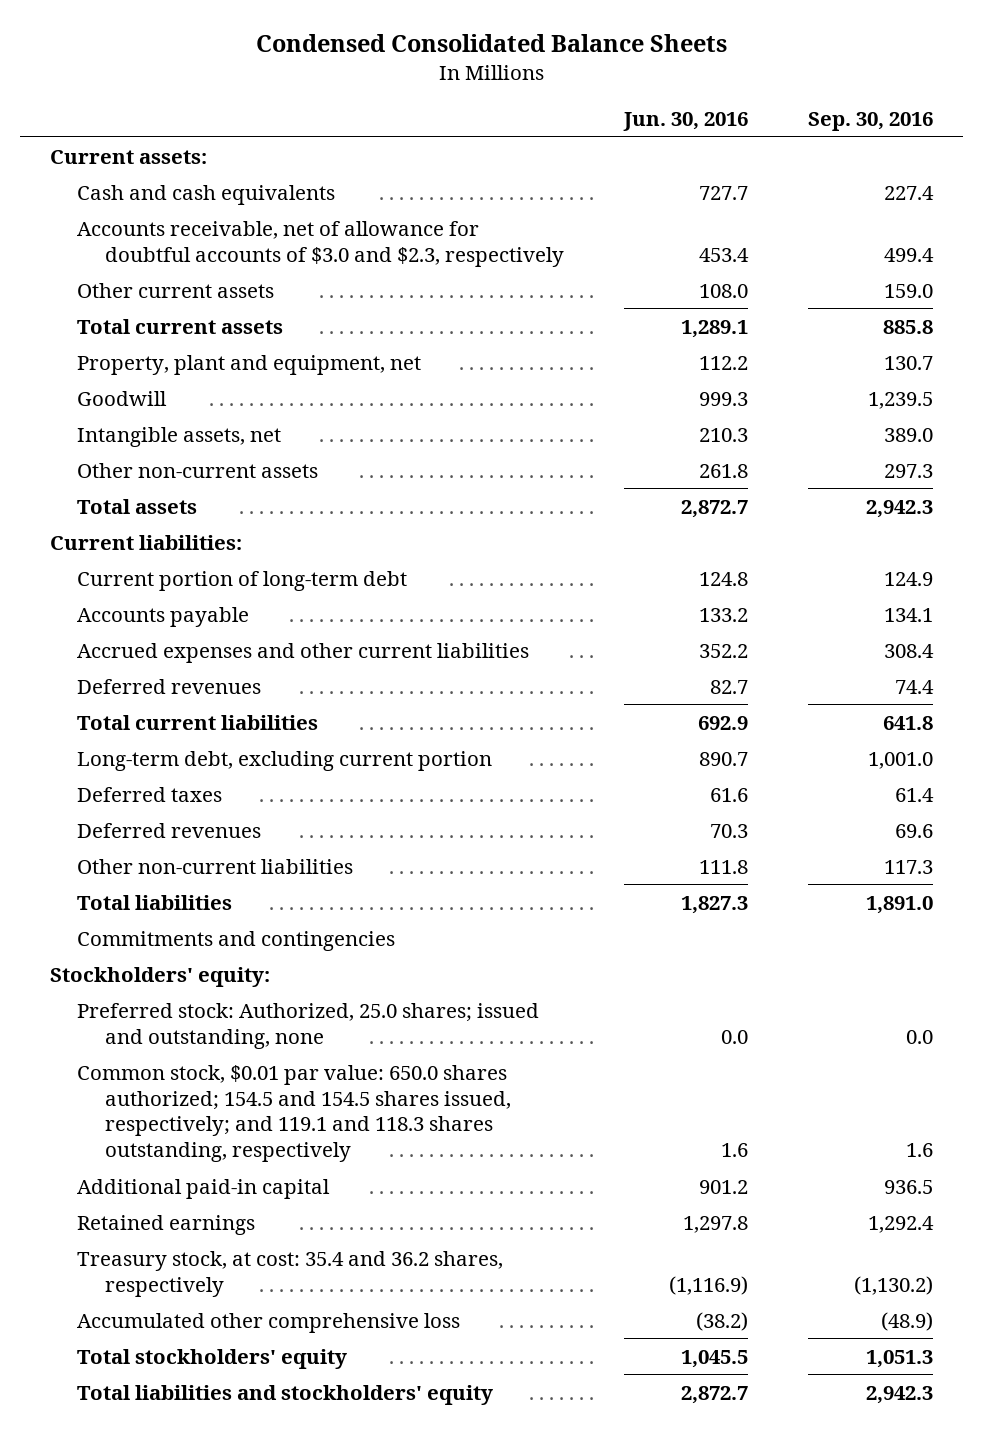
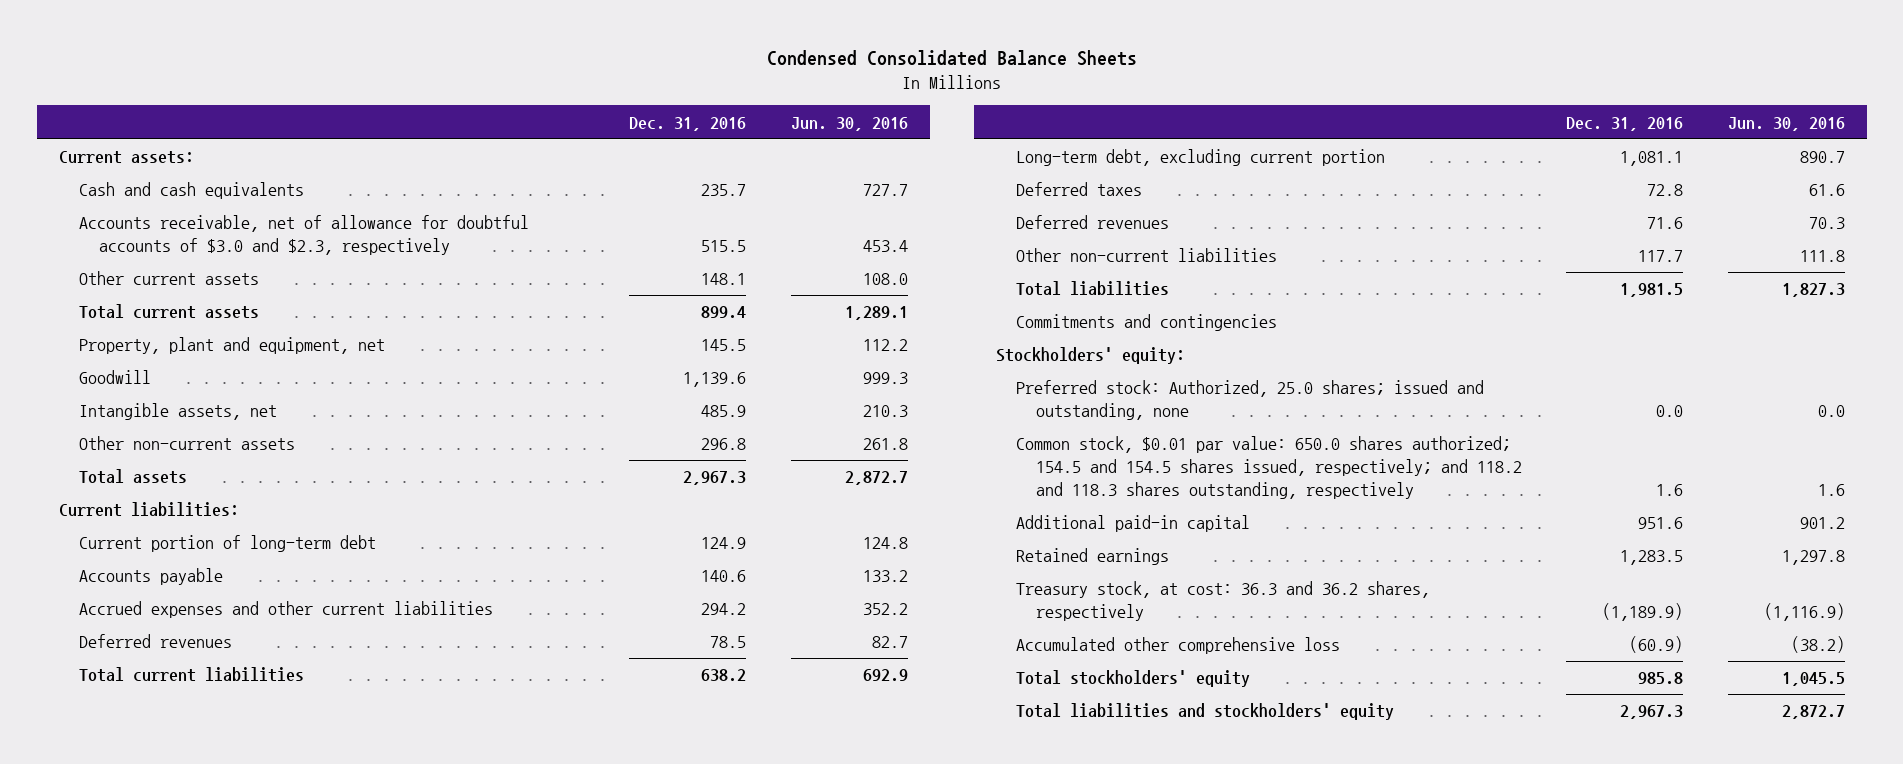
[808,111,934,131] Sep. 30, 2016 -> none
none -> [629,116,747,131] Dec. 31, 2016
[77,1064,511,1163] Common stock, $0.01 par value: 650.0 shares authorized; 154.5 and 154.5 shares issued, respectively; and 119.1 and 118.3 shares outstanding, respectively -> [1015,436,1523,499] Common stock, $0.01 par value: 650.0 shares authorized; 154.5 and 154.5 shares issued, respectively; and 118.2 and 118.3 shares outstanding, respectively
[77,1250,504,1297] Treasury stock, at cost: 35.4 and 36.2 shares, respectively -> [1015,581,1430,622] Treasury stock, at cost: 36.3 and 36.2 shares, respectively

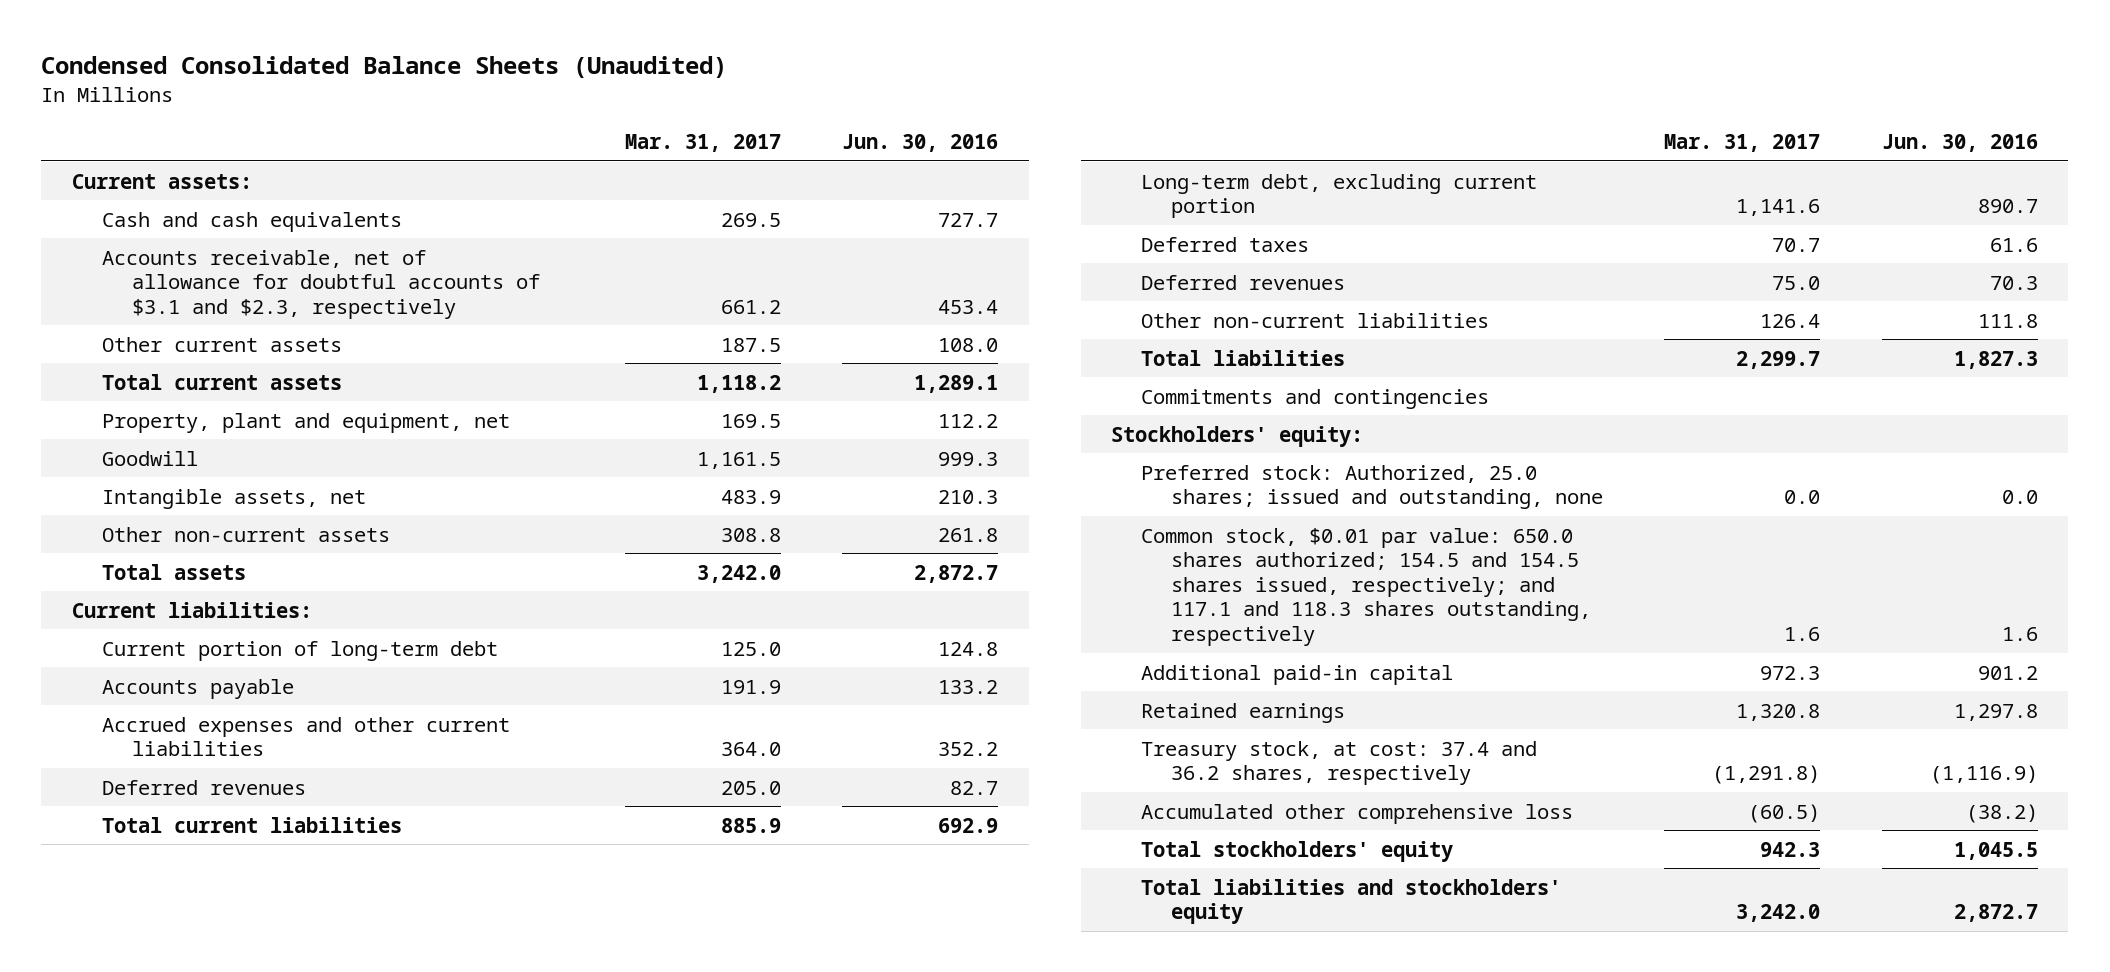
[766,49,1137,66] Condensed Consolidated Balance Sheets -> [41,55,728,78] Condensed Consolidated Balance Sheets (Unaudited)
[629,116,747,131] Dec. 31, 2016 -> none
none -> [624,133,781,152] Mar. 31, 2017
[78,215,529,256] Accounts receivable, net of allowance for doubtful accounts of $3.0 and $2.3, respectively -> [101,249,540,319] Accounts receivable, net of allowance for doubtful accounts of $3.1 and $2.3, respectively
[1015,436,1523,499] Common stock, $0.01 par value: 650.0 shares authorized; 154.5 and 154.5 shares issued, respectively; and 118.2 and 118.3 shares outstanding, respectively -> [1141,527,1591,646] Common stock, $0.01 par value: 650.0 shares authorized; 154.5 and 154.5 shares issued, respectively; and 117.1 and 118.3 shares outstanding, respectively
[1015,581,1430,622] Treasury stock, at cost: 36.3 and 36.2 shares, respectively -> [1141,740,1538,786] Treasury stock, at cost: 37.4 and 36.2 shares, respectively

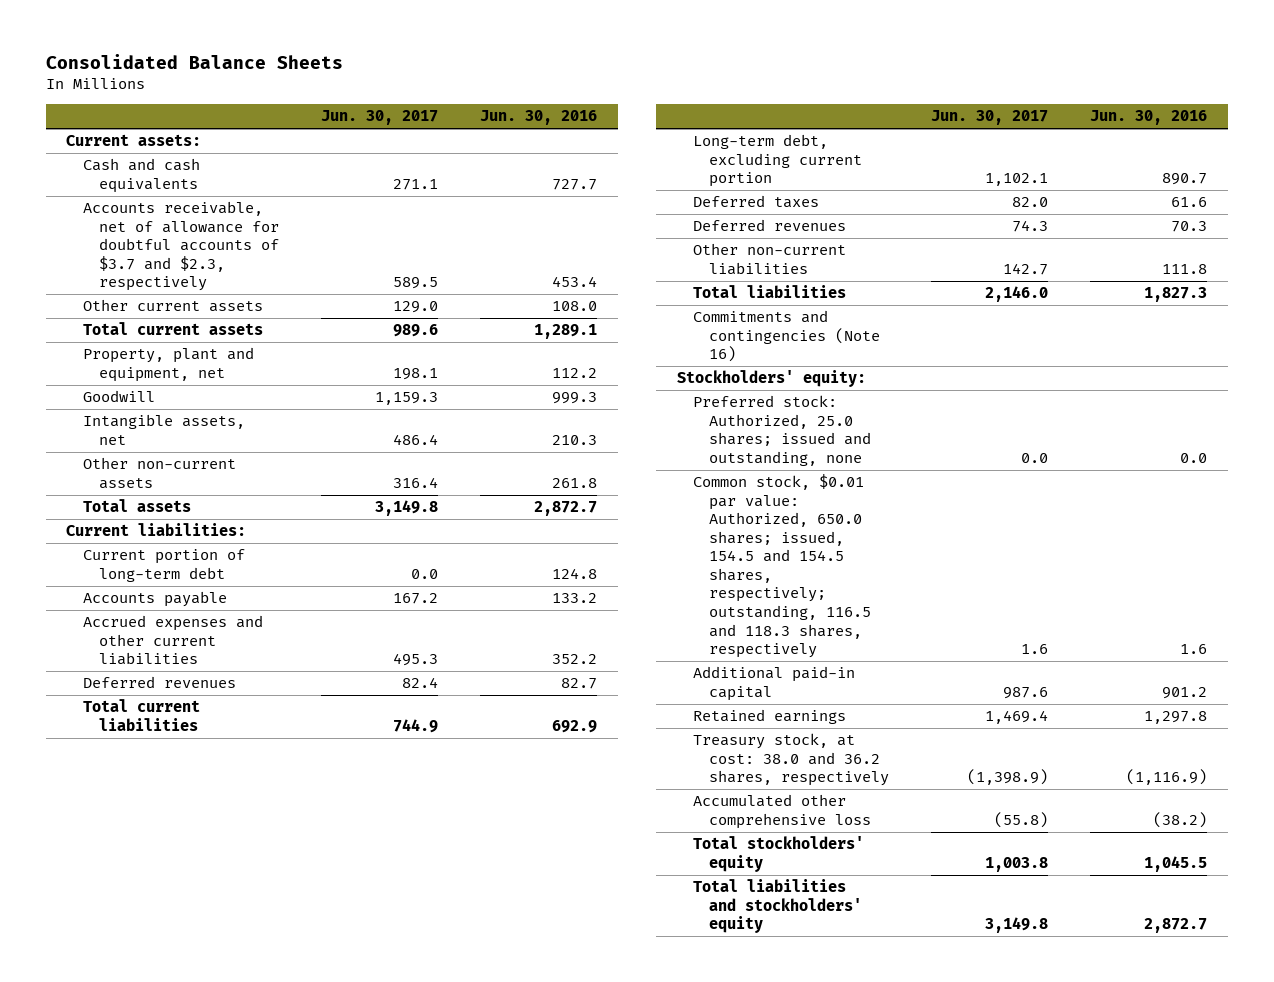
[41,55,728,78] Condensed Consolidated Balance Sheets (Unaudited) -> [45,53,343,69] Consolidated Balance Sheets
[624,133,781,152] Mar. 31, 2017 -> none
none -> [321,110,439,126] Jun. 30, 2017
[101,249,540,319] Accounts receivable, net of allowance for doubtful accounts of $3.1 and $2.3, respectively -> [82,201,280,292] Accounts receivable, net of allowance for doubtful accounts of $3.7 and $2.3, respectively
[1141,388,1490,409] Commitments and contingencies -> [692,310,881,363] Commitments and contingencies (Note 16)
[1141,527,1591,646] Common stock, $0.01 par value: 650.0 shares authorized; 154.5 and 154.5 shares issued, respectively; and 117.1 and 118.3 shares outstanding, respectively -> [692,474,872,659] Common stock, $0.01 par value: Authorized, 650.0 shares; issued, 154.5 and 154.5 shares, respectively; outstanding, 116.5 and 118.3 shares, respectively
[1141,740,1538,786] Treasury stock, at cost: 37.4 and 36.2 shares, respectively -> [692,733,890,787] Treasury stock, at cost: 38.0 and 36.2 shares, respectively

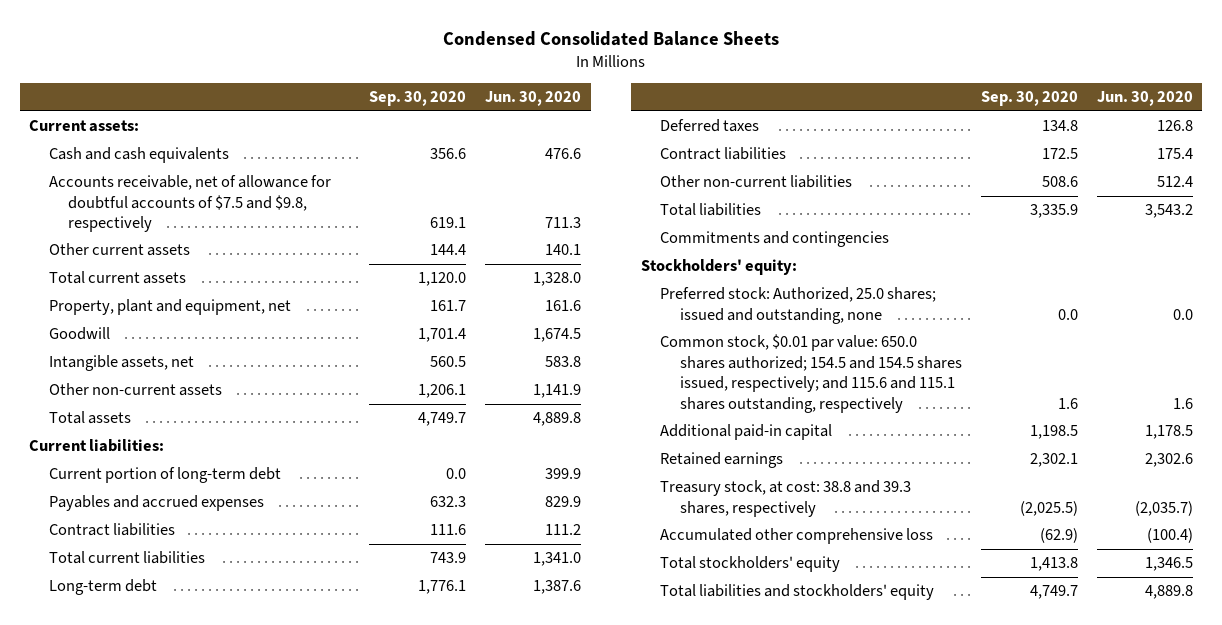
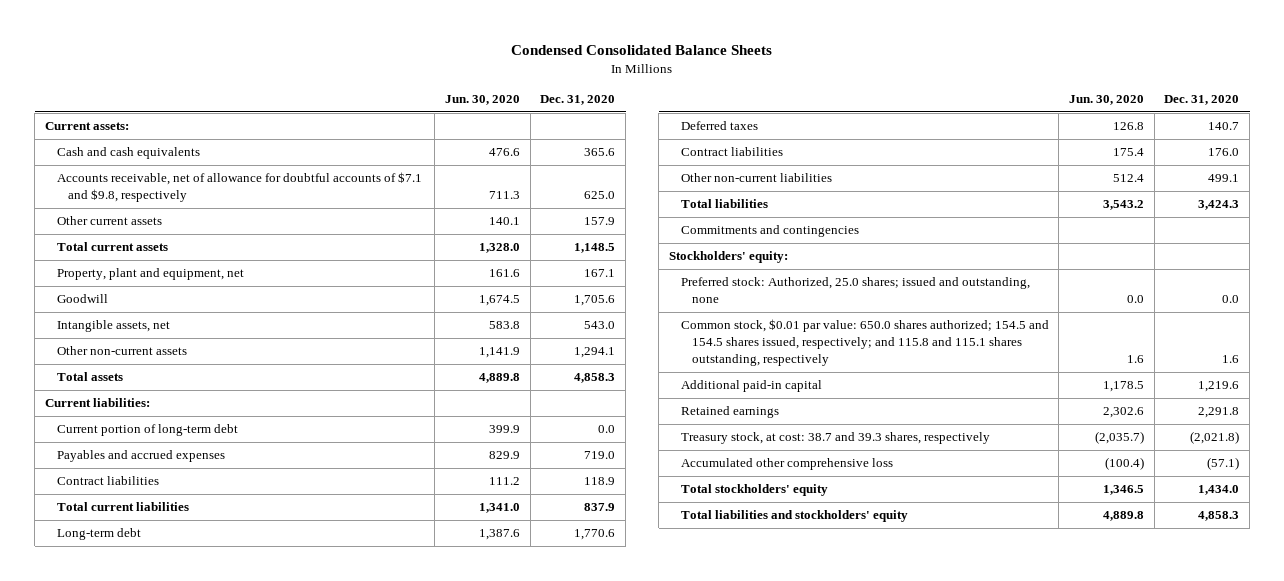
[369,91,467,107] Sep. 30, 2020 -> none
none -> [540,95,616,106] Dec. 31, 2020
[48,175,331,233] Accounts receivable, net of allowance for doubtful accounts of $7.5 and $9.8, respectively -> [56,172,422,203] Accounts receivable, net of allowance for doubtful accounts of $7.1 and $9.8, respectively
[660,334,962,413] Common stock, $0.01 par value: 650.0 shares authorized; 154.5 and 154.5 shares issued, respectively; and 115.6 and 115.1 shares outstanding, respectively -> [680,319,1049,367] Common stock, $0.01 par value: 650.0 shares authorized; 154.5 and 154.5 shares issued, respectively; and 115.8 and 115.1 shares outstanding, respectively
[660,480,912,517] Treasury stock, at cost: 38.8 and 39.3 shares, respectively -> [680,432,990,445] Treasury stock, at cost: 38.7 and 39.3 shares, respectively

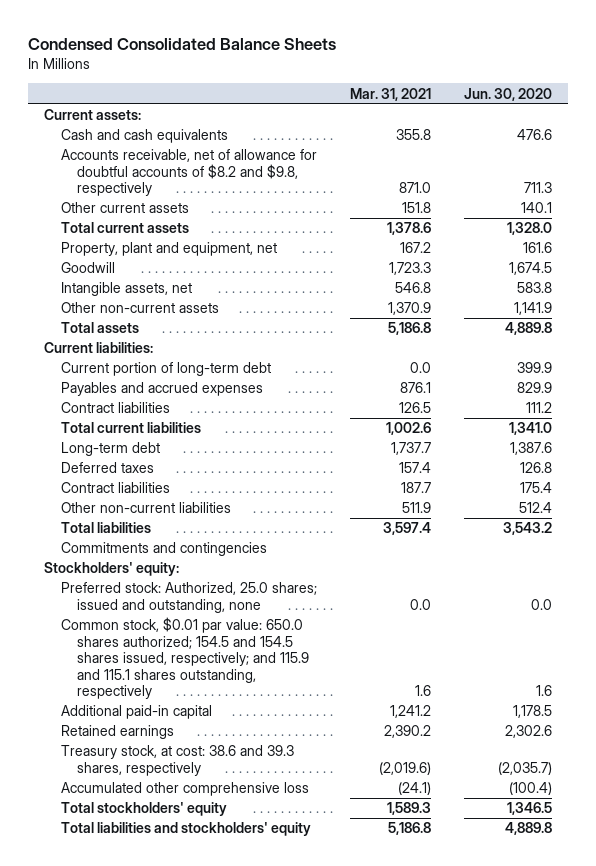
[540,95,616,106] Dec. 31, 2020 -> none
none -> [349,87,431,101] Mar. 31, 2021
[56,172,422,203] Accounts receivable, net of allowance for doubtful accounts of $7.1 and $9.8, respectively -> [60,149,317,197] Accounts receivable, net of allowance for doubtful accounts of $8.2 and $9.8, respectively
[680,319,1049,367] Common stock, $0.01 par value: 650.0 shares authorized; 154.5 and 154.5 shares issued, respectively; and 115.8 and 115.1 shares outstanding, respectively -> [60,617,310,699] Common stock, $0.01 par value: 650.0 shares authorized; 154.5 and 154.5 shares issued, respectively; and 115.9 and 115.1 shares outstanding, respectively
[680,432,990,445] Treasury stock, at cost: 38.7 and 39.3 shares, respectively -> [60,745,294,776] Treasury stock, at cost: 38.6 and 39.3 shares, respectively

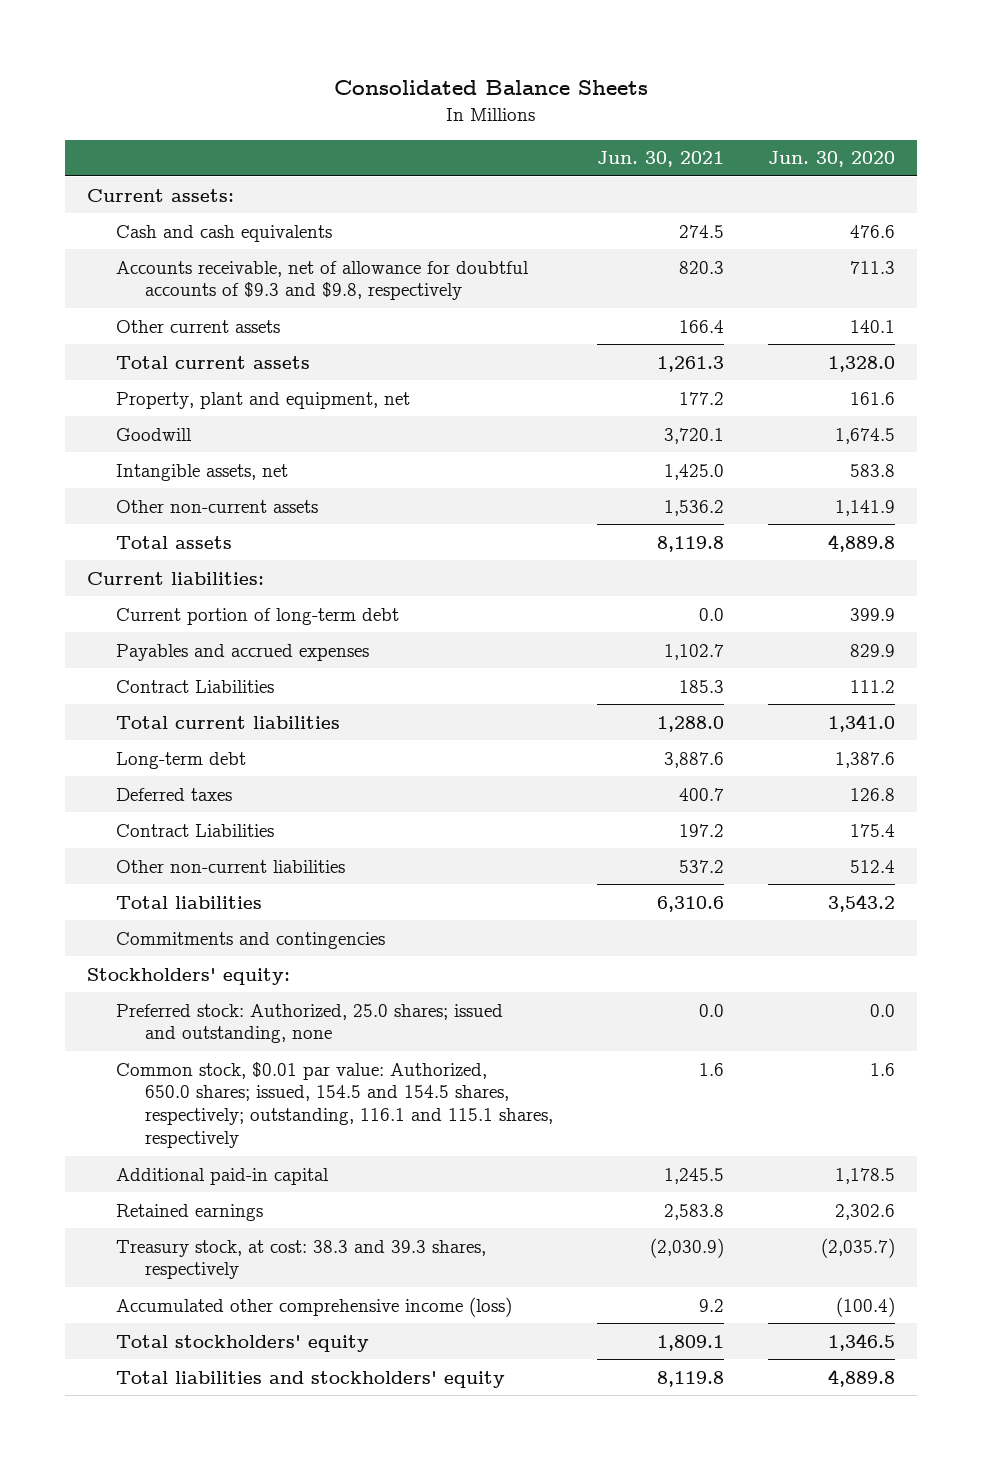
[27,37,336,50] Condensed Consolidated Balance Sheets -> [333,79,648,95] Consolidated Balance Sheets
[349,87,431,101] Mar. 31, 2021 -> none
none -> [596,151,724,168] Jun. 30, 2021
[60,149,317,197] Accounts receivable, net of allowance for doubtful accounts of $8.2 and $9.8, respectively -> [115,260,529,301] Accounts receivable, net of allowance for doubtful accounts of $9.3 and $9.8, respectively
[60,402,170,414] Contract liabilities -> [115,679,274,693] Contract Liabilities
[60,482,170,494] Contract liabilities -> [115,823,274,837] Contract Liabilities
[60,617,310,699] Common stock, $0.01 par value: 650.0 shares authorized; 154.5 and 154.5 shares issued, respectively; and 115.9 and 115.1 shares outstanding, respectively -> [115,1061,553,1149] Common stock, $0.01 par value: Authorized, 650.0 shares; issued, 154.5 and 154.5 shares, respectively; outstanding, 116.1 and 115.1 shares, respectively
[60,745,294,776] Treasury stock, at cost: 38.6 and 39.3 shares, respectively -> [115,1239,486,1280] Treasury stock, at cost: 38.3 and 39.3 shares, respectively
[60,782,309,797] Accumulated other comprehensive loss -> [115,1296,512,1317] Accumulated other comprehensive income (loss)

